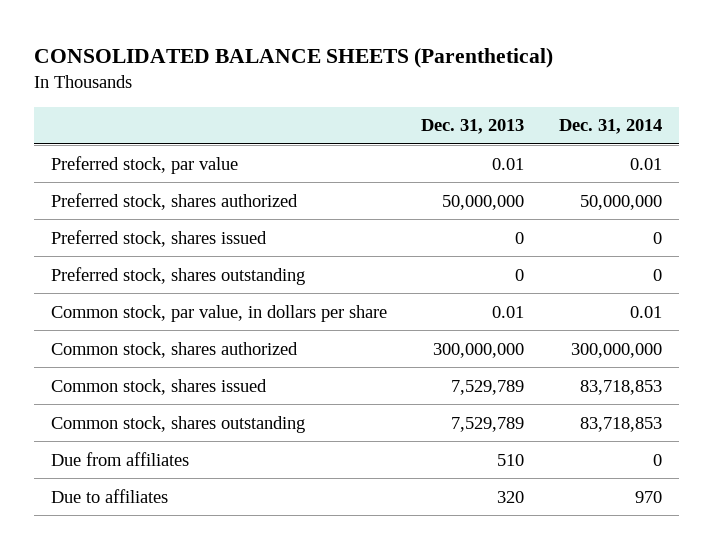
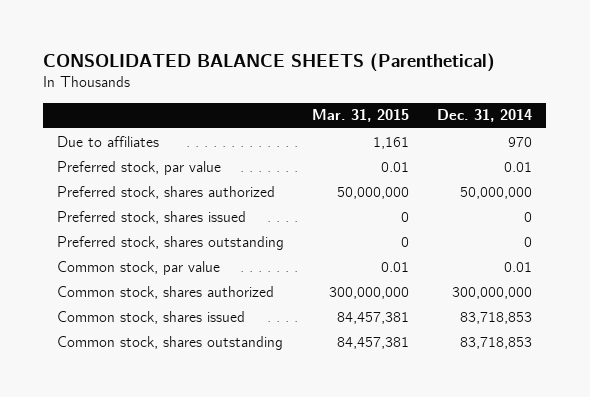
[421,119,525,135] Dec. 31, 2013 -> none
none -> [312,109,410,123] Mar. 31, 2015
[50,488,168,503] Due to affiliates -> [57,135,160,147] Due to affiliates
[50,304,387,322] Common stock, par value, in dollars per share -> [57,260,221,275] Common stock, par value
[50,451,189,466] Due from affiliates -> none

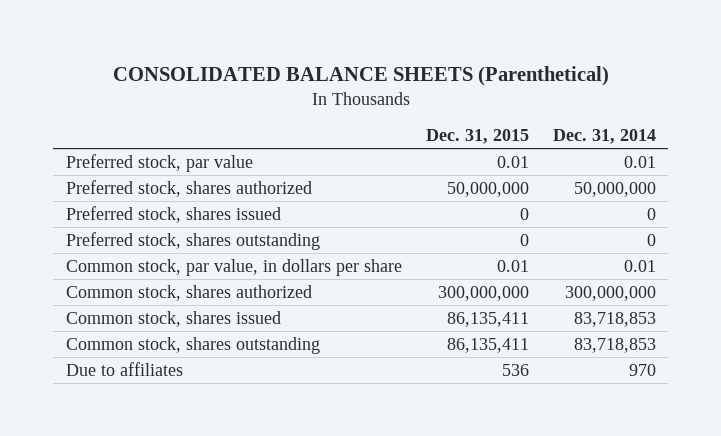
[312,109,410,123] Mar. 31, 2015 -> none
none -> [425,129,529,145] Dec. 31, 2015
[57,260,221,275] Common stock, par value -> [65,258,402,276] Common stock, par value, in dollars per share
[57,135,160,147] Due to affiliates -> [65,361,183,376] Due to affiliates

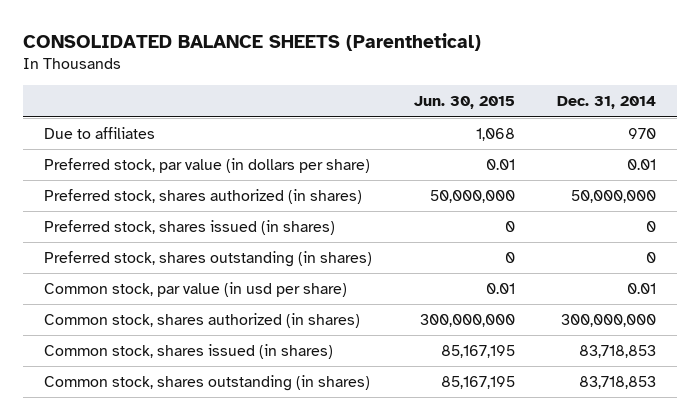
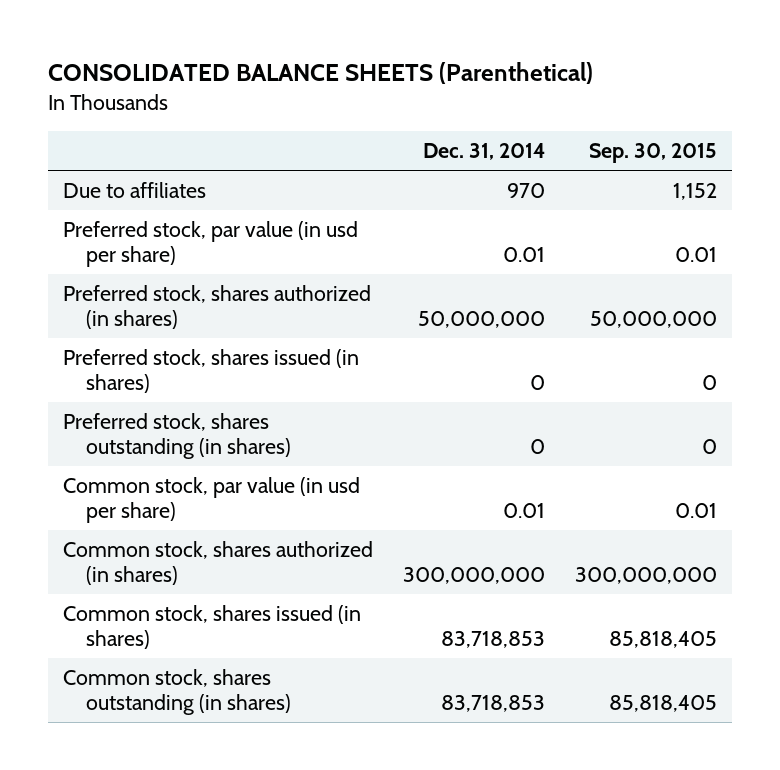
[413,96,515,110] Jun. 30, 2015 -> none
none -> [589,143,718,164] Sep. 30, 2015
[43,158,370,174] Preferred stock, par value (in dollars per share) -> [62,220,358,267] Preferred stock, par value (in usd per share)

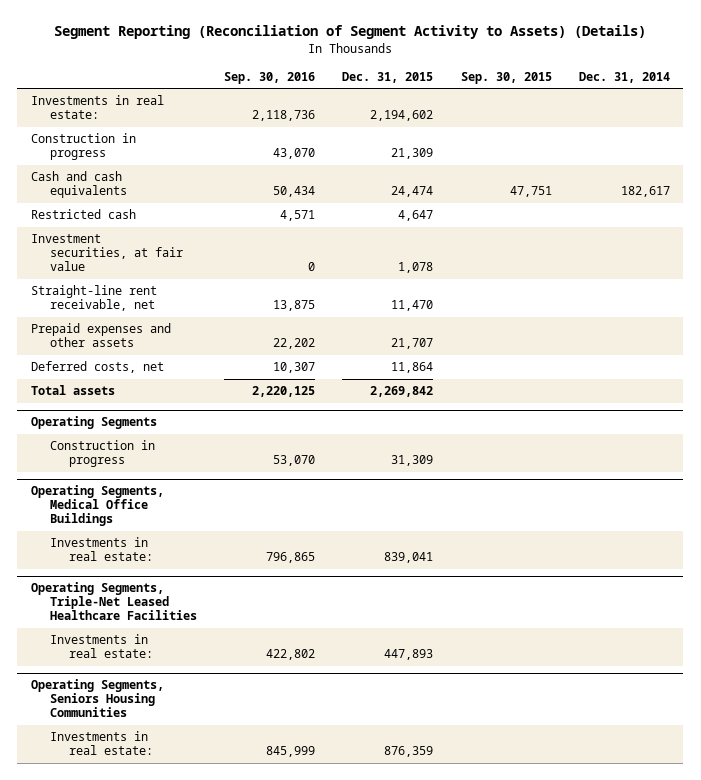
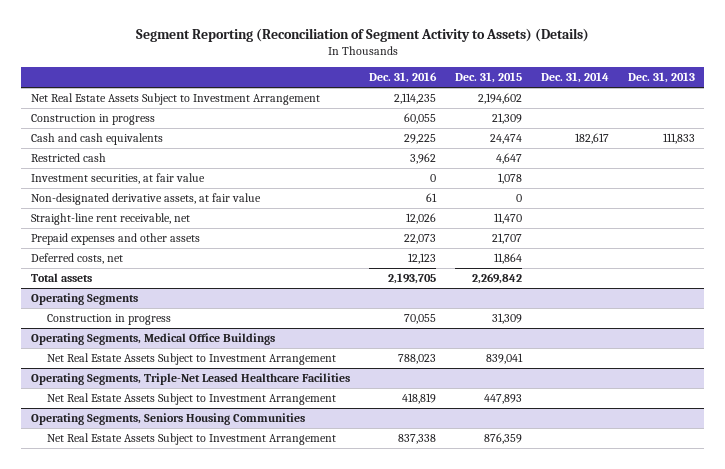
[224,71,316,84] Sep. 30, 2016 -> none
[460,71,552,84] Sep. 30, 2015 -> none
none -> [368,72,437,84] Dec. 31, 2016
none -> [627,72,695,84] Dec. 31, 2013
[30,95,164,120] Investments in real estate: -> [30,93,320,106] Net Real Estate Assets Subject to Investment Arrangement
none -> [30,193,261,206] Non-designated derivative assets, at fair value
[49,537,153,562] Investments in real estate: -> [47,353,337,366] Net Real Estate Assets Subject to Investment Arrangement
[49,634,153,659] Investments in real estate: -> [47,393,337,406] Net Real Estate Assets Subject to Investment Arrangement
[49,731,153,756] Investments in real estate: -> [47,433,337,446] Net Real Estate Assets Subject to Investment Arrangement

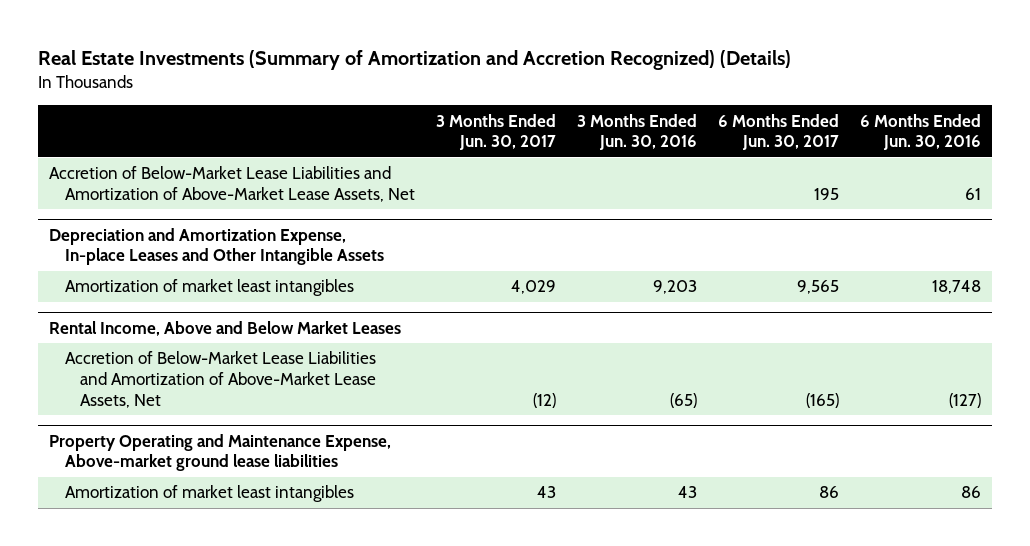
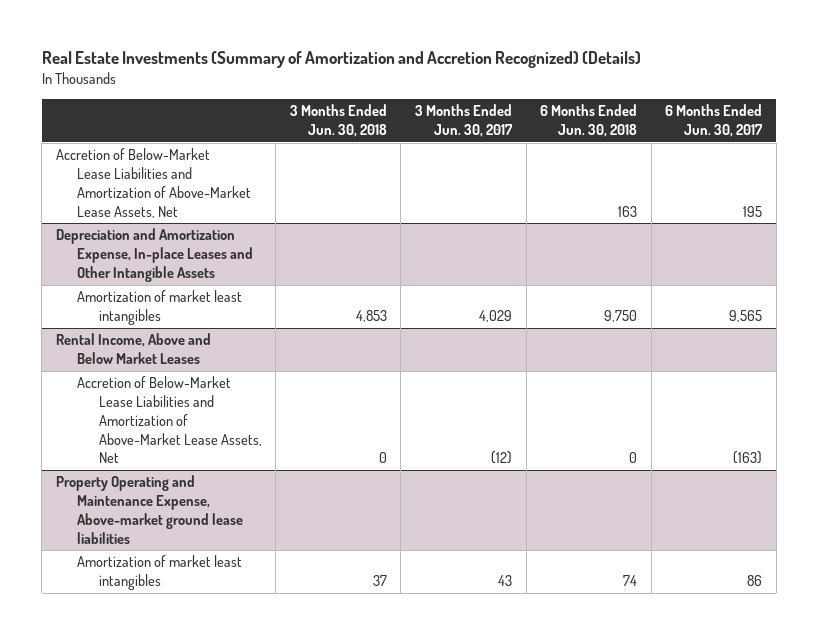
[576,113,697,151] 3 Months Ended Jun. 30, 2016 -> none
[860,113,982,151] 6 Months Ended Jun. 30, 2016 -> none
none -> [289,104,387,137] 3 Months Ended Jun. 30, 2018
none -> [540,104,638,137] 6 Months Ended Jun. 30, 2018
[806,392,840,408] (165) -> [733,451,763,465] (163)

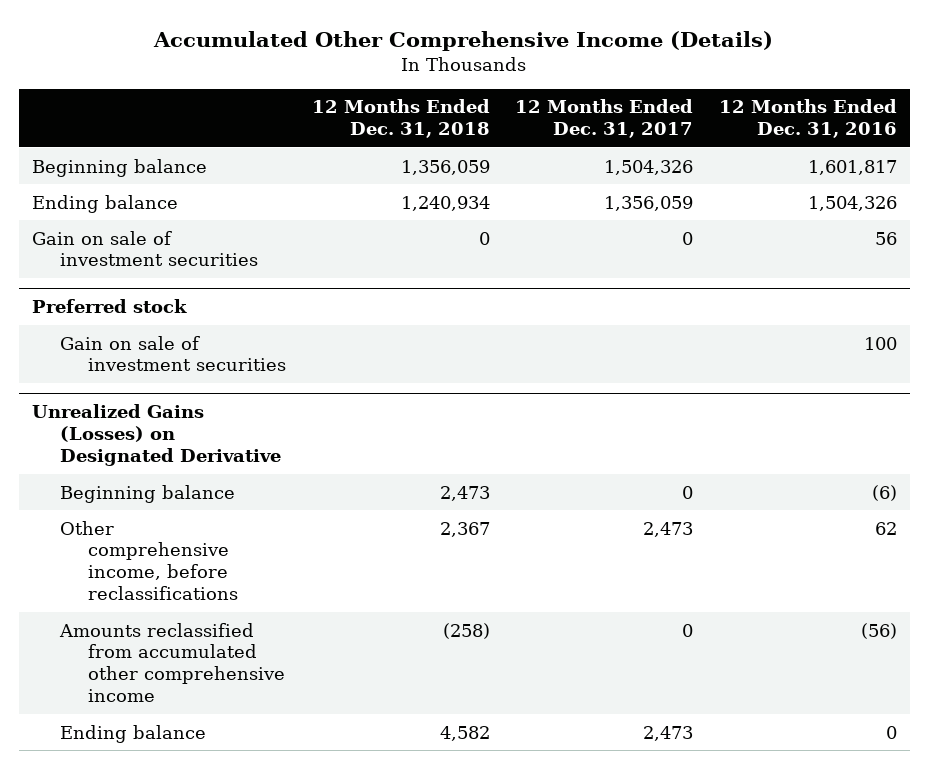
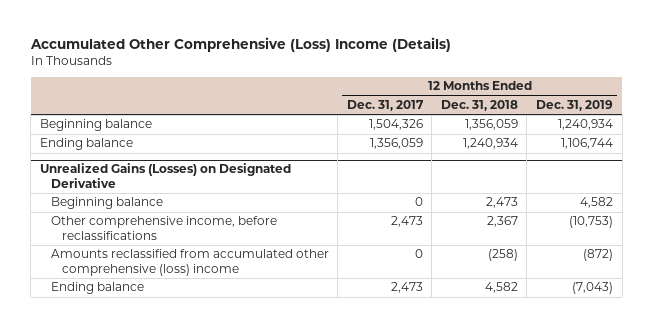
[153,30,774,51] Accumulated Other Comprehensive Income (Details) -> [29,37,451,53] Accumulated Other Comprehensive (Loss) Income (Details)
[718,99,897,139] 12 Months Ended Dec. 31, 2016 -> none
none -> [535,99,613,111] Dec. 31, 2019
[31,230,258,267] Gain on sale of investment securities -> none
[31,299,187,314] Preferred stock -> none
[59,335,287,372] Gain on sale of investment securities -> none
[58,622,286,703] Amounts reclassified from accumulated other comprehensive income -> [50,249,329,276] Amounts reclassified from accumulated other comprehensive (loss) income

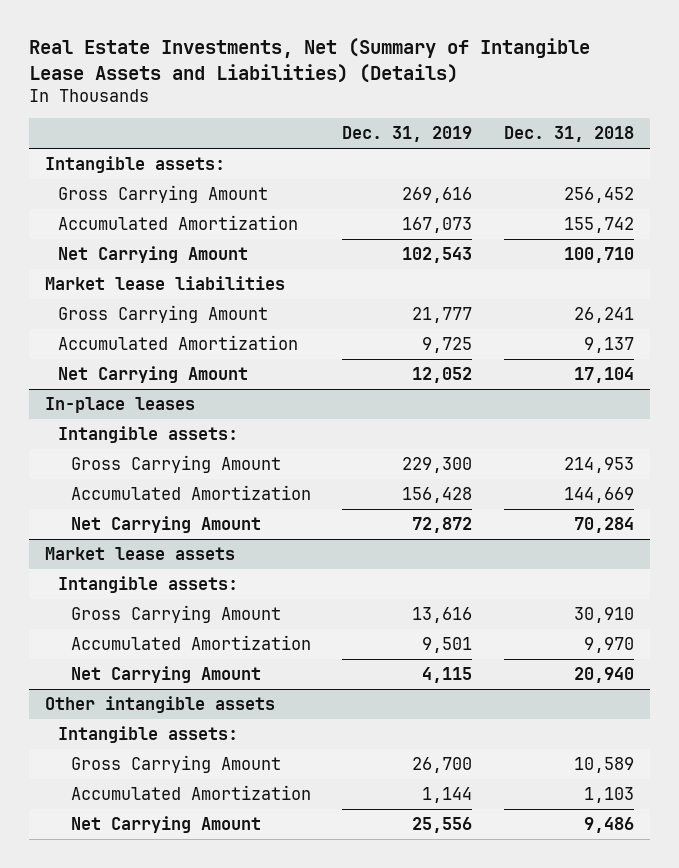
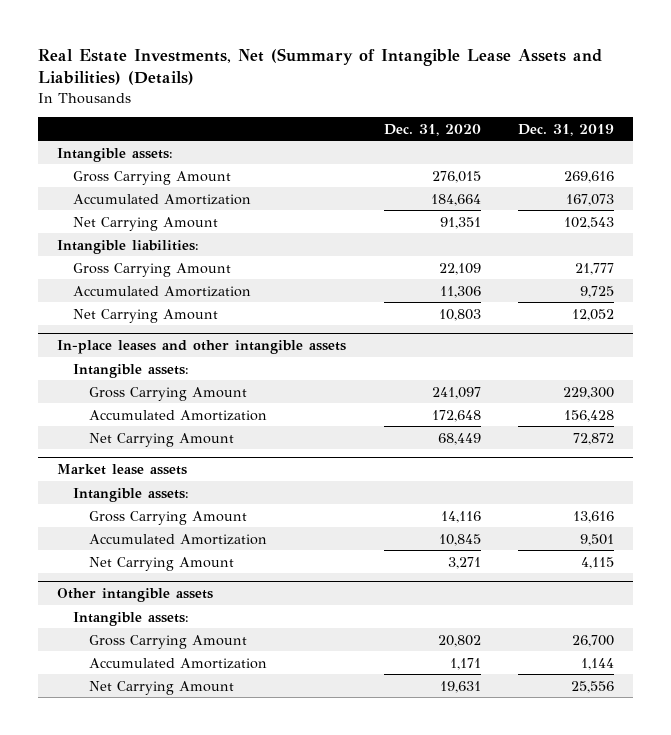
[503,126,634,143] Dec. 31, 2018 -> none
none -> [383,123,481,136] Dec. 31, 2020
[44,275,285,290] Market lease liabilities -> [57,239,200,254] Intangible liabilities:
[44,396,195,413] In-place leases -> [57,340,347,355] In-place leases and other intangible assets

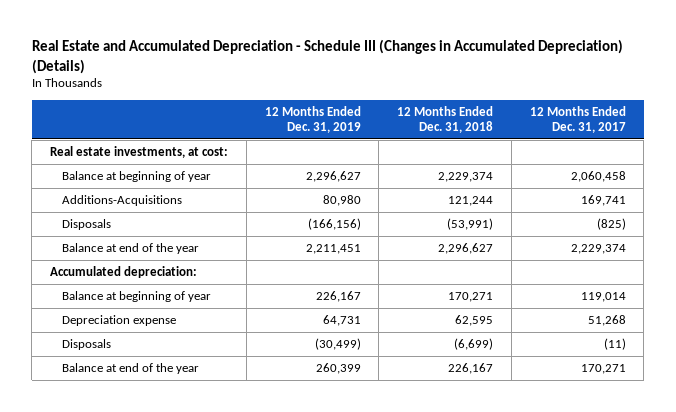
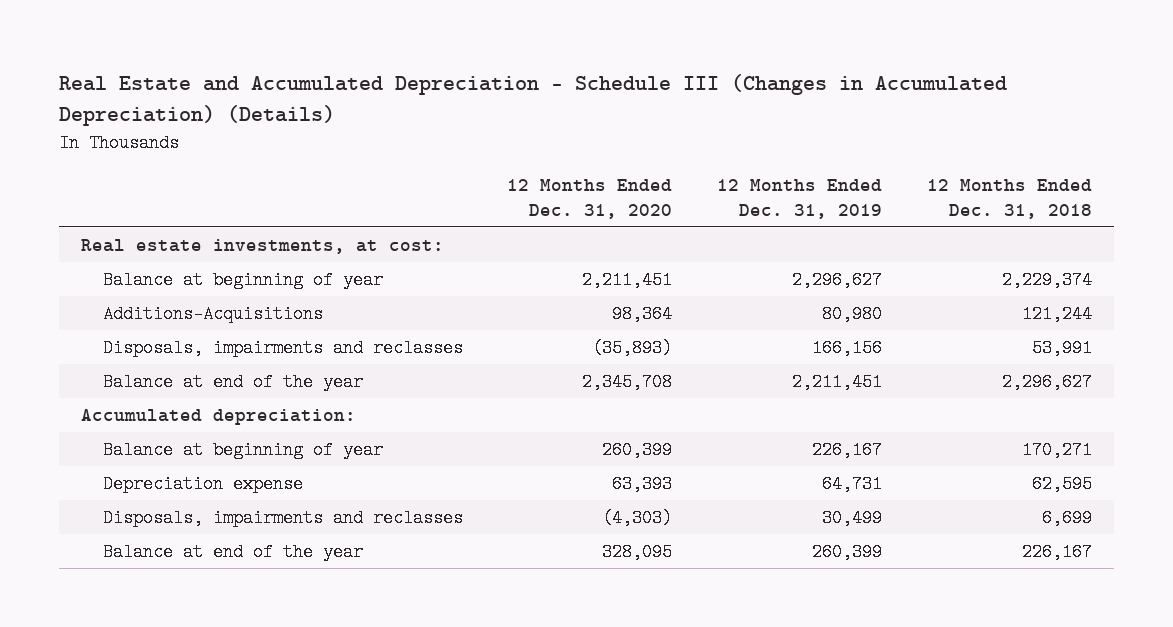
[529,105,626,133] 12 Months Ended Dec. 31, 2017 -> none
none -> [507,178,673,219] 12 Months Ended Dec. 31, 2020
[62,219,112,231] Disposals -> none
none -> [102,339,463,358] Disposals, impairments and reclasses
[62,339,112,351] Disposals -> [102,509,463,528] Disposals, impairments and reclasses
[314,338,361,351] (30,499) -> [822,509,883,528] 30,499
[454,338,494,351] (6,699) -> [1041,509,1092,528] 6,699

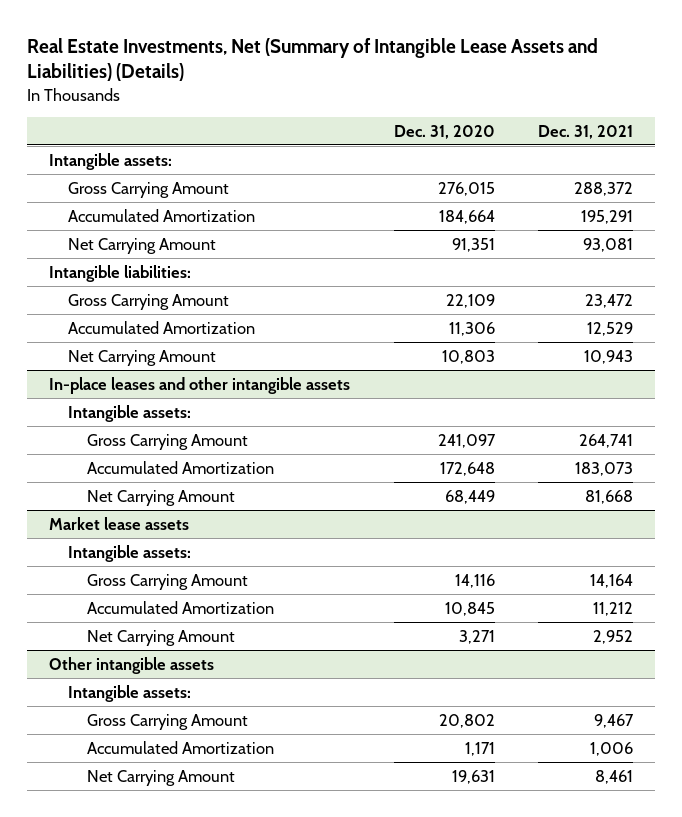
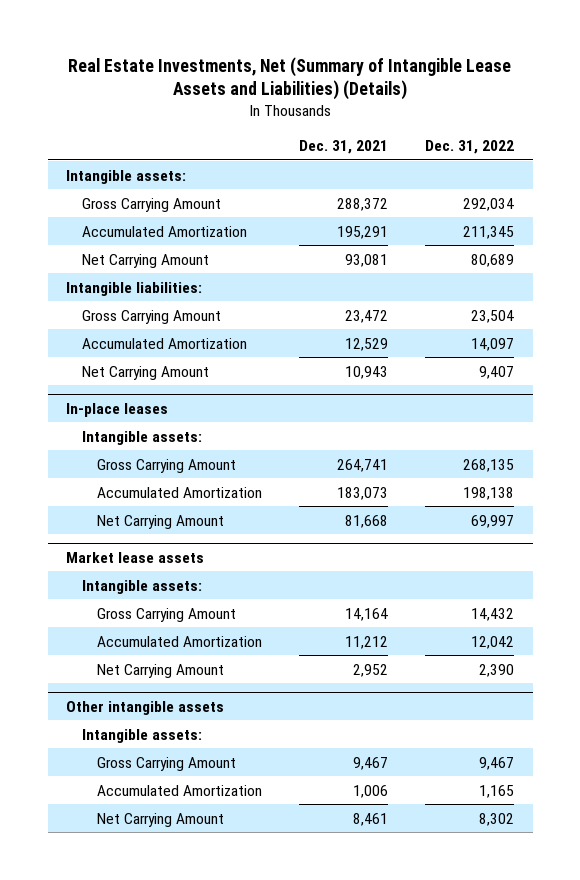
[393,124,495,139] Dec. 31, 2020 -> none
none -> [425,139,515,154] Dec. 31, 2022
[48,376,350,394] In-place leases and other intangible assets -> [66,402,169,417] In-place leases

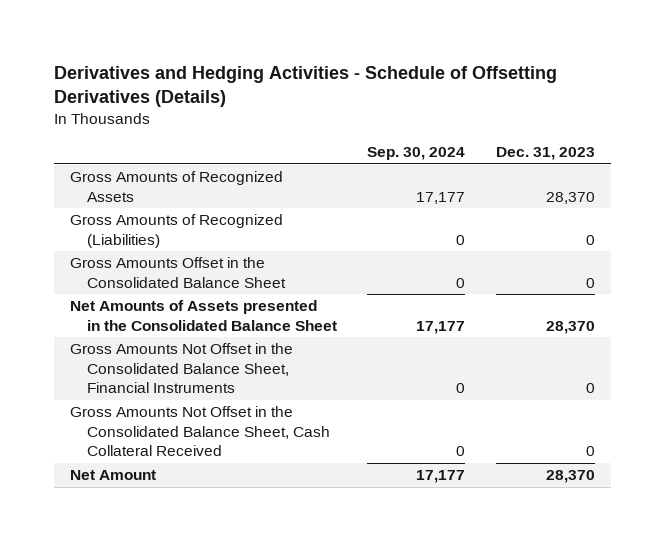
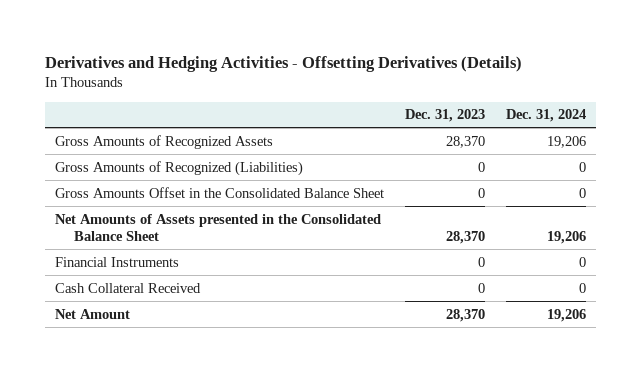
[54,65,558,107] Derivatives and Hedging Activities - Schedule of Offsetting Derivatives (Details) -> [45,55,523,72] Derivatives and Hedging Activities - Offsetting Derivatives (Details)
[367,147,466,161] Sep. 30, 2024 -> none
none -> [505,109,586,123] Dec. 31, 2024
[69,343,293,394] Gross Amounts Not Offset in the Consolidated Balance Sheet, Financial Instruments -> [55,256,180,267] Financial Instruments
[69,406,330,457] Gross Amounts Not Offset in the Consolidated Balance Sheet, Cash Collateral Received -> [55,282,202,293] Cash Collateral Received

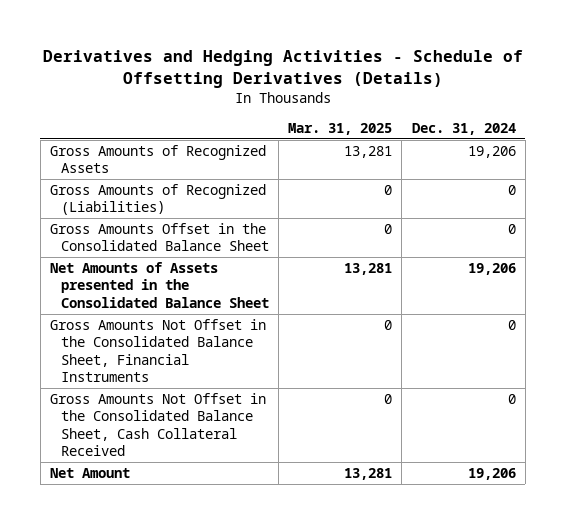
[45,55,523,72] Derivatives and Hedging Activities - Offsetting Derivatives (Details) -> [42,49,523,88] Derivatives and Hedging Activities - Schedule of Offsetting Derivatives (Details)
[405,109,486,123] Dec. 31, 2023 -> none
none -> [288,122,393,135] Mar. 31, 2025
[55,256,180,267] Financial Instruments -> [49,318,266,383] Gross Amounts Not Offset in the Consolidated Balance Sheet, Financial Instruments
[55,282,202,293] Cash Collateral Received -> [49,392,266,457] Gross Amounts Not Offset in the Consolidated Balance Sheet, Cash Collateral Received

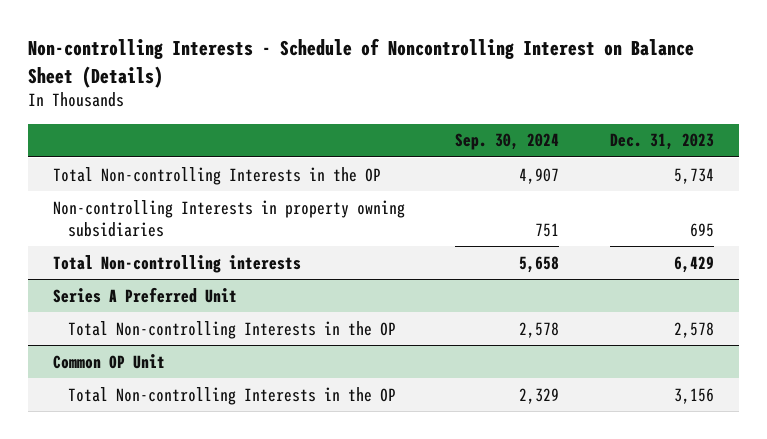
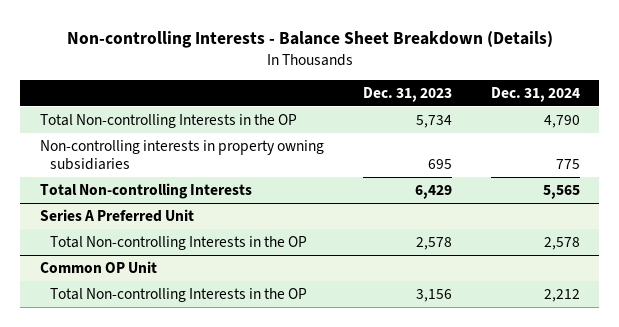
[28,38,695,88] Non-controlling Interests - Schedule of Noncontrolling Interest on Balance Sheet (Details) -> [66,30,553,48] Non-controlling Interests - Balance Sheet Breakdown (Details)
[455,133,560,151] Sep. 30, 2024 -> none
none -> [490,87,580,103] Dec. 31, 2024
[53,199,406,238] Non-controlling Interests in property owning subsidiaries -> [39,140,324,171] Non-controlling interests in property owning subsidiaries
[53,254,302,273] Total Non-controlling interests -> [39,183,252,200] Total Non-controlling Interests

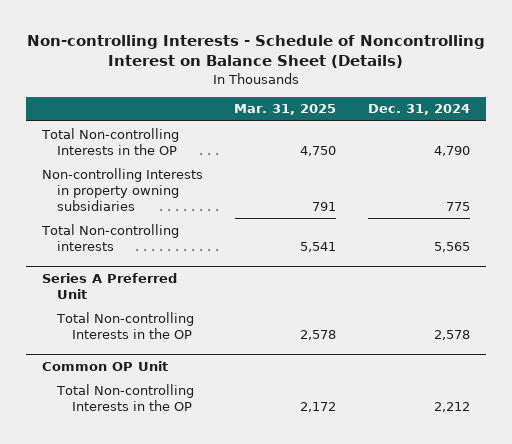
[66,30,553,48] Non-controlling Interests - Balance Sheet Breakdown (Details) -> [27,35,486,69] Non-controlling Interests - Schedule of Noncontrolling Interest on Balance Sheet (Details)
[362,87,452,103] Dec. 31, 2023 -> none
none -> [234,104,337,116] Mar. 31, 2025
[39,140,324,171] Non-controlling interests in property owning subsidiaries -> [41,167,203,212] Non-controlling Interests in property owning subsidiaries
[39,183,252,200] Total Non-controlling Interests -> [40,223,179,251] Total Non-controlling interests

